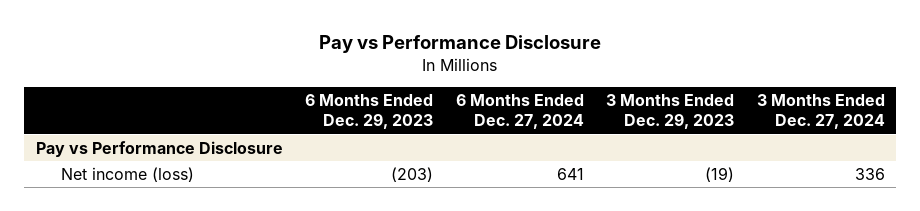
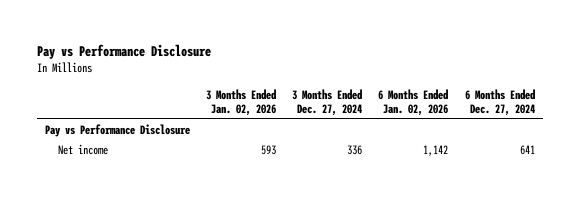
[305,94,434,130] 6 Months Ended Dec. 29, 2023 -> none
[606,94,735,130] 3 Months Ended Dec. 29, 2023 -> none
none -> [206,88,277,116] 3 Months Ended Jan. 02, 2026
none -> [378,88,449,116] 6 Months Ended Jan. 02, 2026
[61,167,195,183] Net income (loss) -> [58,144,109,156] Net income

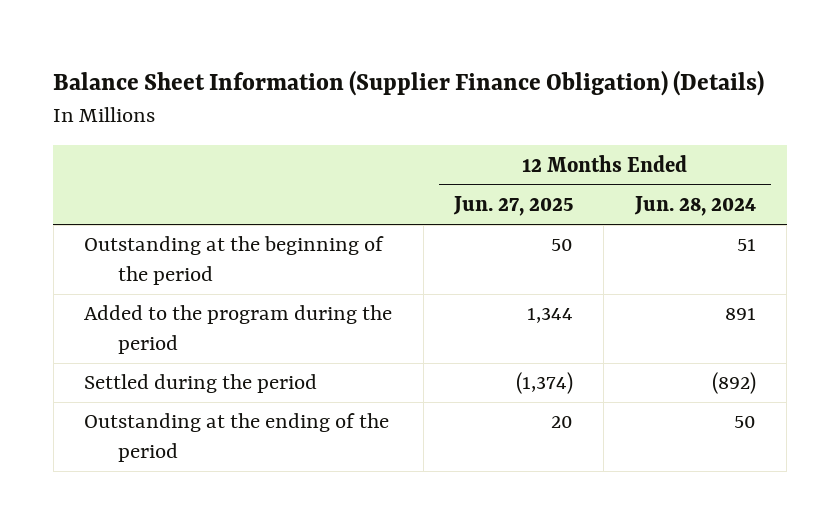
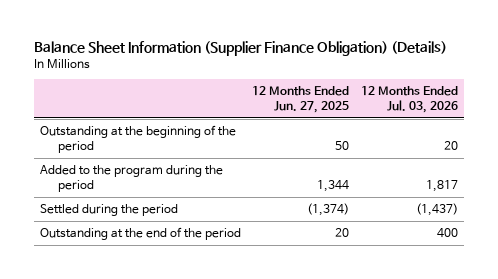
[633,196,756,217] Jun. 28, 2024 -> none
none -> [361,86,459,114] 12 Months Ended Jul. 03, 2026
[84,413,390,463] Outstanding at the ending of the period -> [39,227,241,241] Outstanding at the end of the period

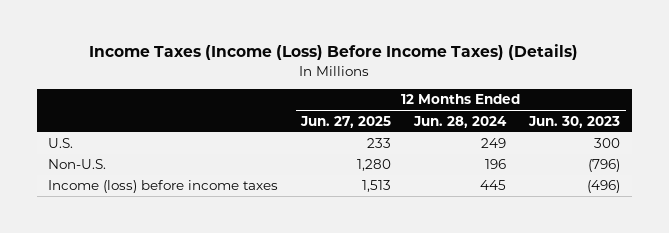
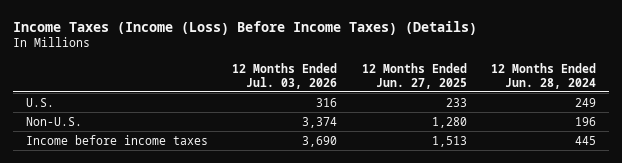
[528,115,621,128] Jun. 30, 2023 -> none
none -> [232,62,338,89] 12 Months Ended Jul. 03, 2026
[48,180,279,194] Income (loss) before income taxes -> [25,134,208,145] Income before income taxes

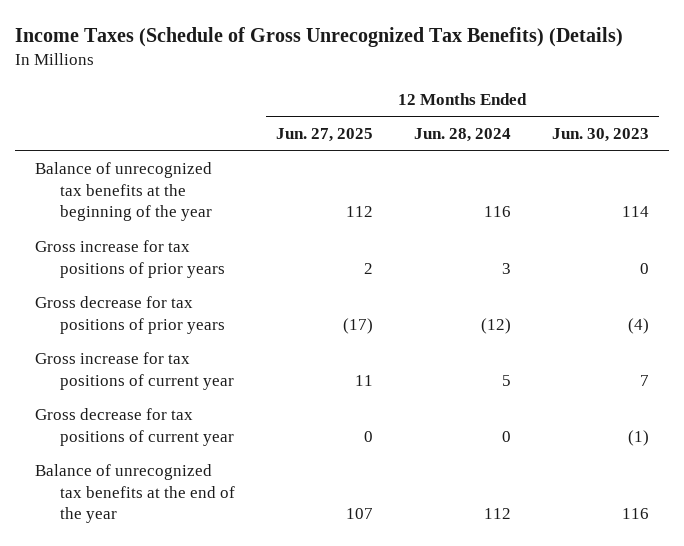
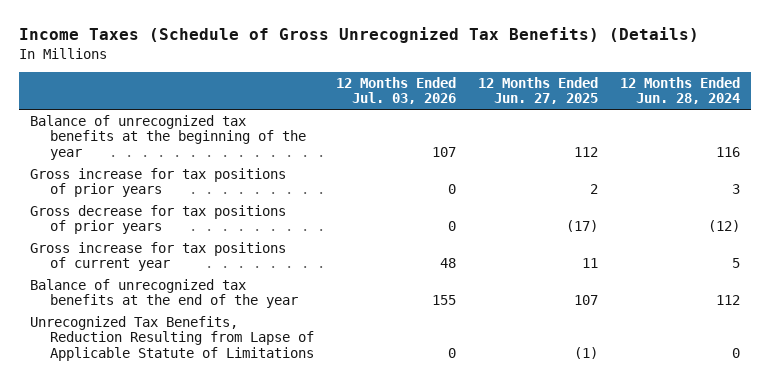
[551,127,649,142] Jun. 30, 2023 -> none
none -> [336,76,457,105] 12 Months Ended Jul. 03, 2026
[35,407,235,446] Gross decrease for tax positions of current year -> none
none -> [30,315,315,362] Unrecognized Tax Benefits, Reduction Resulting from Lapse of Applicable Statute of Limitations

